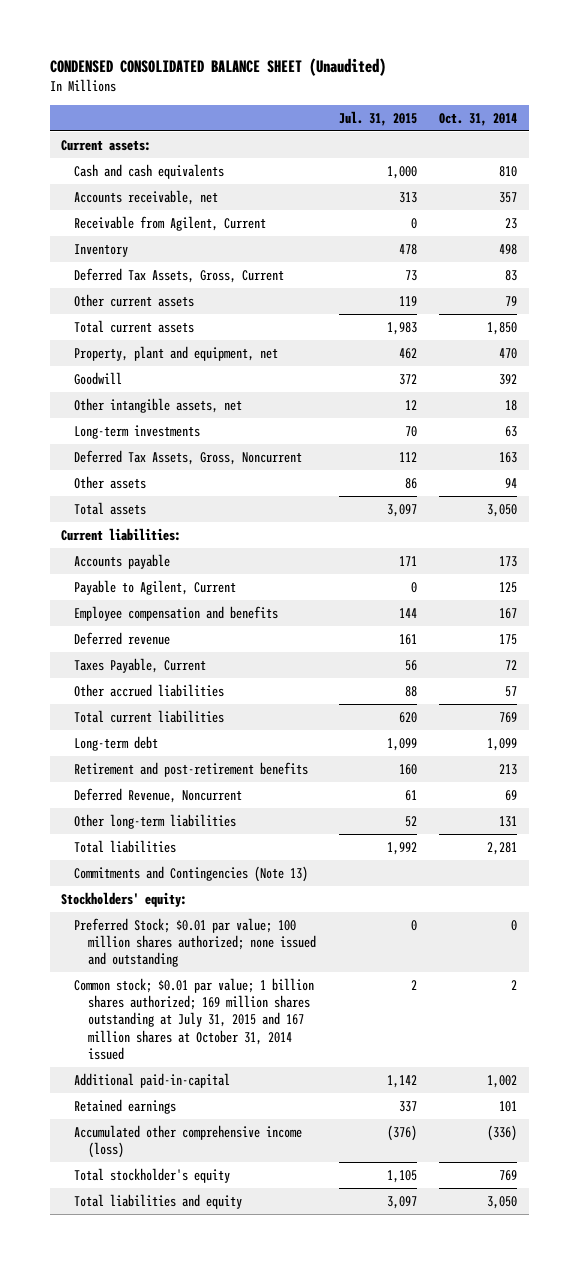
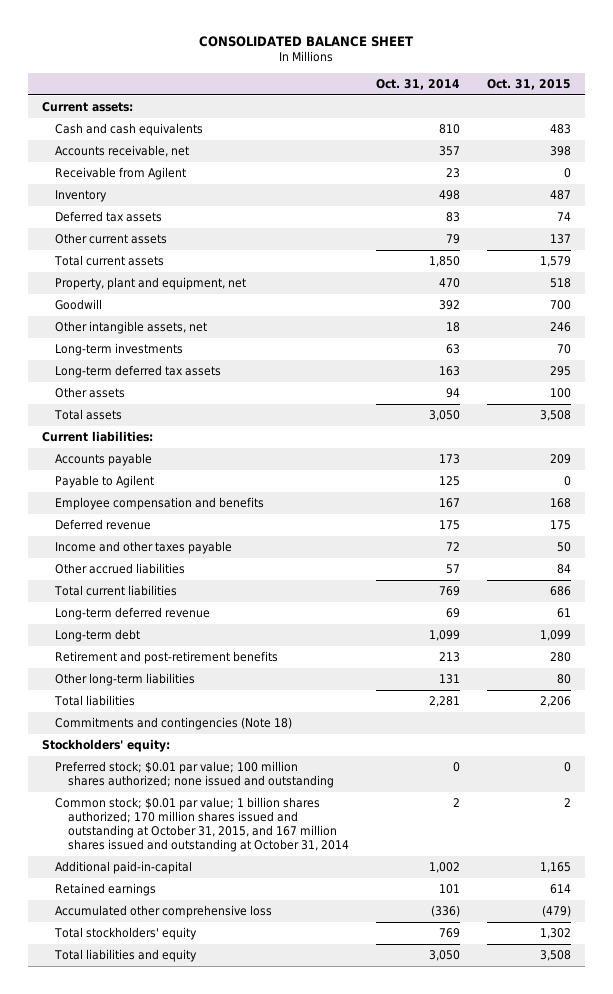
[49,57,386,76] CONDENSED CONSOLIDATED BALANCE SHEET (Unaudited) -> [199,35,414,47] CONSOLIDATED BALANCE SHEET
[338,110,417,126] Jul. 31, 2015 -> none
none -> [486,78,571,90] Oct. 31, 2015
[74,215,267,231] Receivable from Agilent, Current -> [54,167,186,181] Receivable from Agilent
[74,267,285,283] Deferred Tax Assets, Gross, Current -> [54,211,162,223] Deferred tax assets
[74,449,303,465] Deferred Tax Assets, Gross, Noncurrent -> [54,365,221,379] Long-term deferred tax assets
[74,579,237,595] Payable to Agilent, Current -> [54,475,154,489] Payable to Agilent
[74,657,207,673] Taxes Payable, Current -> [54,541,232,555] Income and other taxes payable
none -> [54,607,210,621] Long-term deferred revenue
[74,787,243,803] Deferred Revenue, Noncurrent -> none
[74,865,309,882] Commitments and Contingencies (Note 13) -> [54,717,292,731] Commitments and contingencies (Note 18)
[74,917,316,968] Preferred Stock; $0.01 par value; 100 million shares authorized; none issued and outstanding -> [54,761,334,789] Preferred stock; $0.01 par value; 100 million shares authorized; none issued and outstanding
[74,977,315,1061] Common stock; $0.01 par value; 1 billion shares authorized; 169 million shares outstanding at July 31, 2015 and 167 million shares at October 31, 2014 issued -> [54,797,349,852] Common stock; $0.01 par value; 1 billion shares authorized; 170 million shares issued and outstanding at October 31, 2015, and 167 million shares issued and outstanding at October 31, 2014
[74,1124,303,1159] Accumulated other comprehensive income (loss) -> [54,905,272,919] Accumulated other comprehensive loss
[74,1167,231,1183] Total stockholder's equity -> [53,927,197,941] Total stockholders' equity

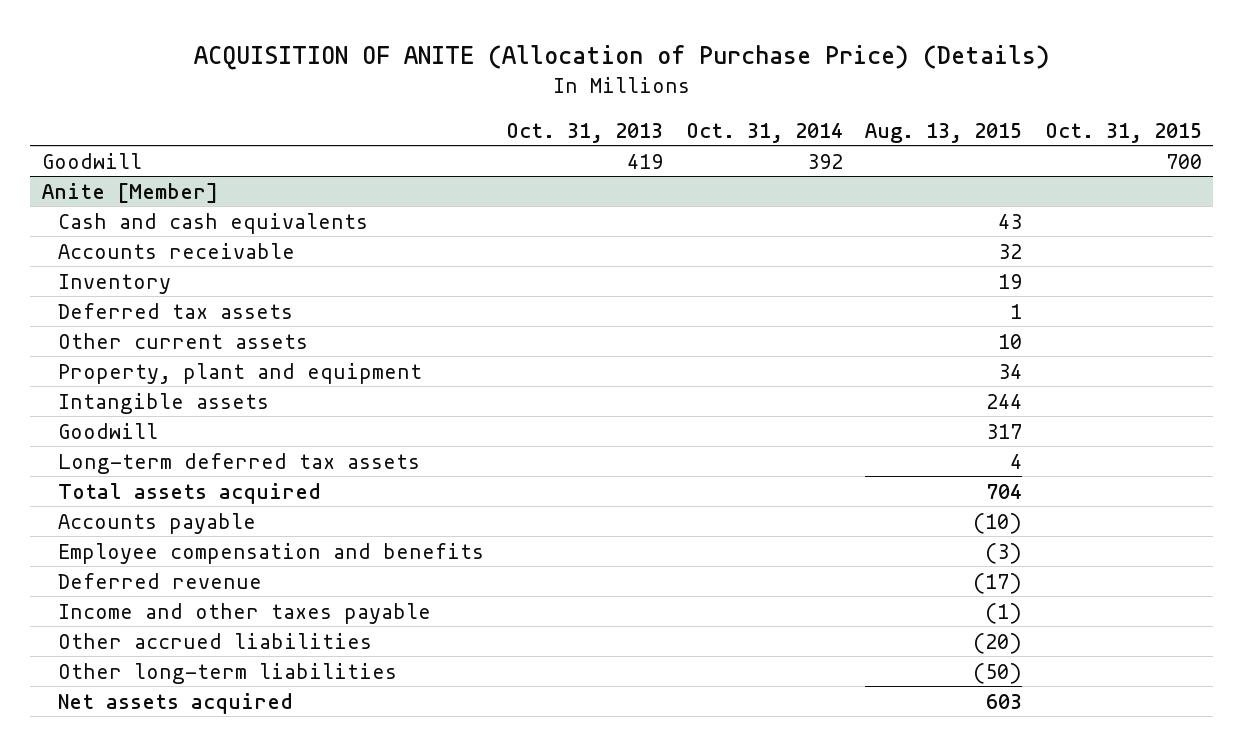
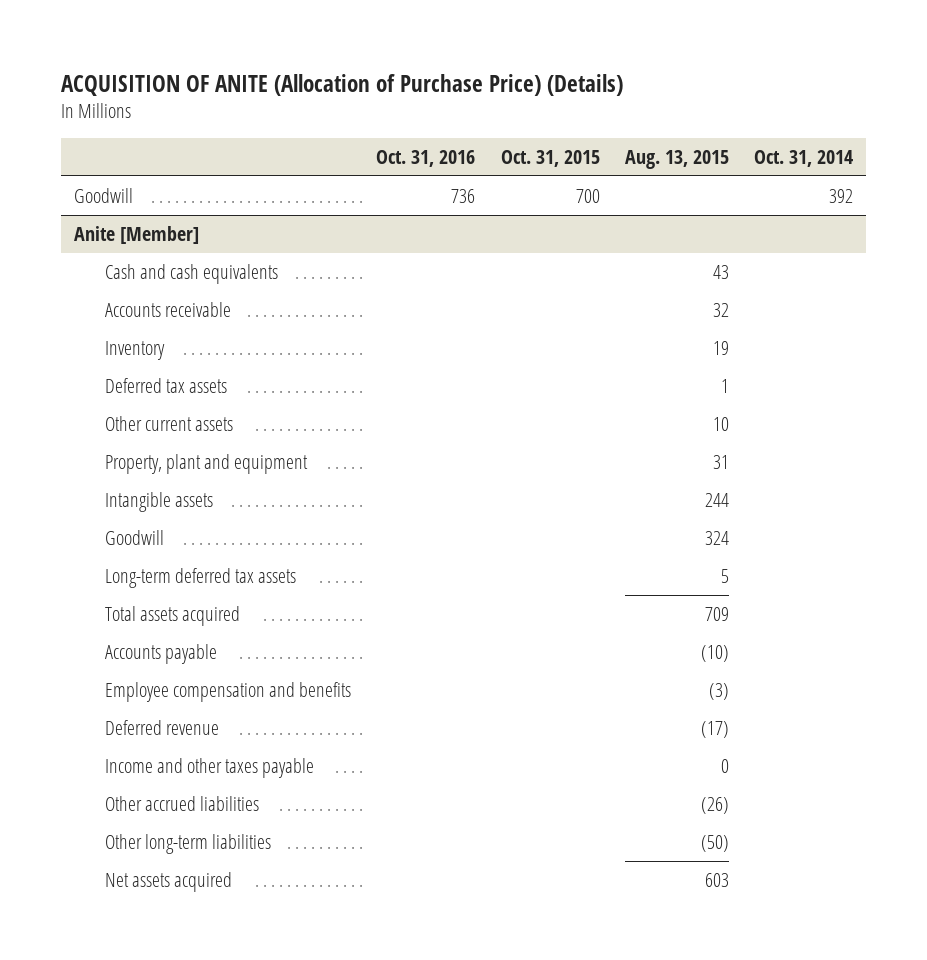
[506,122,664,143] Oct. 31, 2013 -> none
none -> [376,149,476,167] Oct. 31, 2016
[998,363,1023,379] 34 -> [712,454,729,469] 31
[986,423,1023,439] 317 -> [704,530,729,545] 324
[1010,453,1023,469] 4 -> [720,568,729,583] 5
[986,483,1023,499] 704 -> [704,606,729,621] 709
[985,602,1023,624] (1) -> [720,758,729,773] 0
[973,632,1023,654] (20) -> [700,796,729,814] (26)

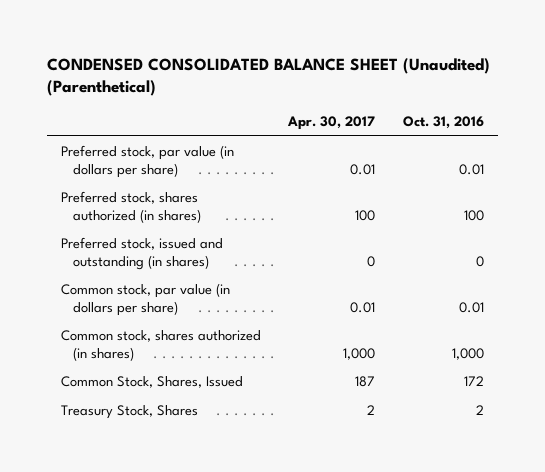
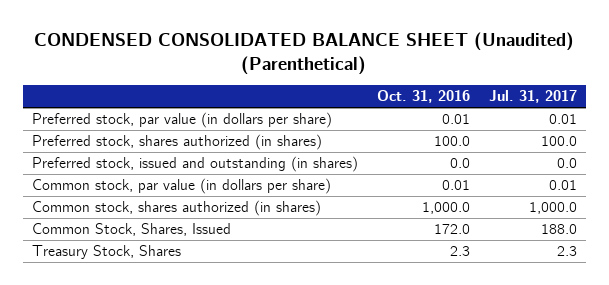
[287,116,376,131] Apr. 30, 2017 -> none
none -> [488,90,577,104] Jul. 31, 2017
[463,209,484,221] 100 -> [433,136,470,147] 100.0
[475,255,484,267] 0 -> [449,158,470,169] 0.0
[451,347,484,360] 1,000 -> [421,202,470,215] 1,000.0
[463,376,484,387] 172 -> [433,224,470,235] 172.0
[475,405,484,416] 2 -> [449,246,470,257] 2.3

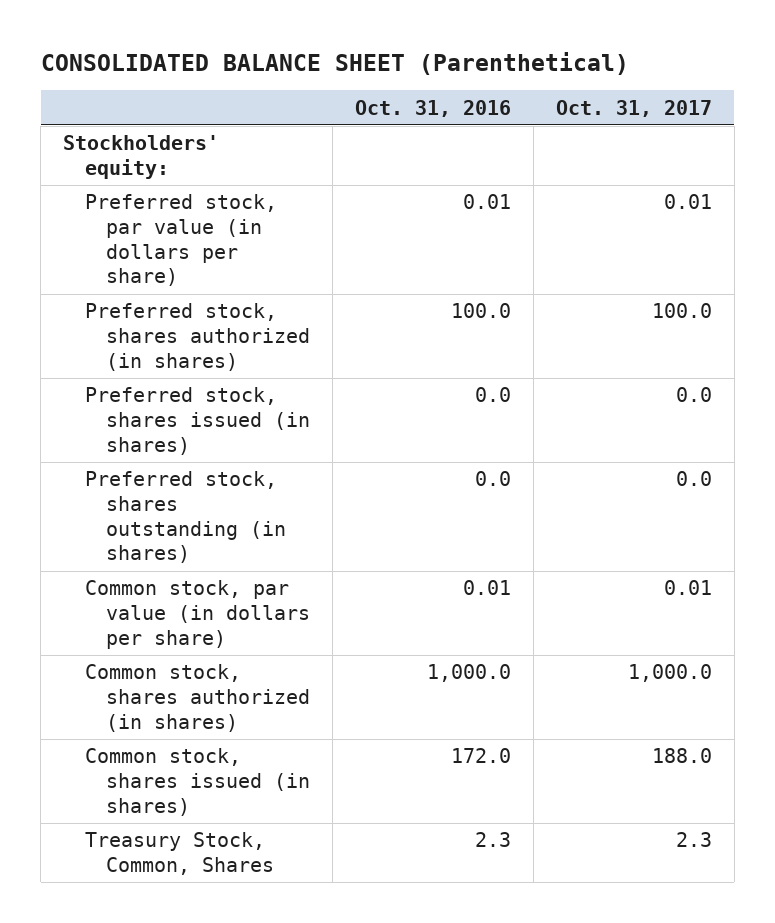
[34,32,575,75] CONDENSED CONSOLIDATED BALANCE SHEET (Unaudited) (Parenthetical) -> [40,51,629,75] CONSOLIDATED BALANCE SHEET (Parenthetical)
[488,90,577,104] Jul. 31, 2017 -> none
none -> [555,99,712,117] Oct. 31, 2017
none -> [63,135,220,180] Stockholders' equity:
none -> [84,387,310,455] Preferred stock, shares issued (in shares)
[32,156,359,173] Preferred stock, issued and outstanding (in shares) -> [84,471,286,564] Preferred stock, shares outstanding (in shares)
[32,223,232,237] Common Stock, Shares, Issued -> [84,748,310,816] Common stock, shares issued (in shares)
[32,245,182,260] Treasury Stock, Shares -> [84,832,274,876] Treasury Stock, Common, Shares

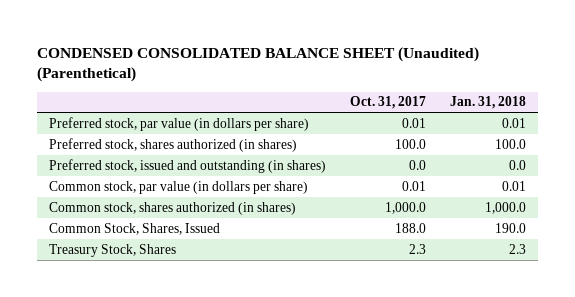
[40,51,629,75] CONSOLIDATED BALANCE SHEET (Parenthetical) -> [36,46,479,83] CONDENSED CONSOLIDATED BALANCE SHEET (Unaudited) (Parenthetical)
[354,99,511,117] Oct. 31, 2016 -> none
none -> [450,96,527,110] Jan. 31, 2018
[63,135,220,180] Stockholders' equity: -> none
[84,387,310,455] Preferred stock, shares issued (in shares) -> none
[84,471,286,564] Preferred stock, shares outstanding (in shares) -> [48,158,326,173] Preferred stock, issued and outstanding (in shares)
[84,748,310,816] Common stock, shares issued (in shares) -> [48,222,220,235] Common Stock, Shares, Issued
[84,832,274,876] Treasury Stock, Common, Shares -> [48,243,176,257] Treasury Stock, Shares

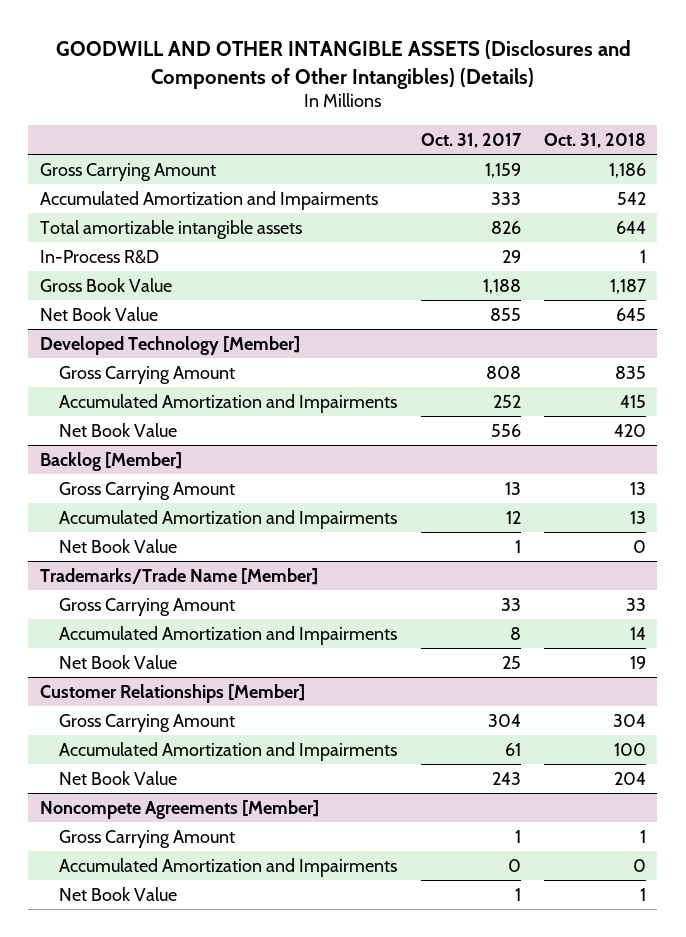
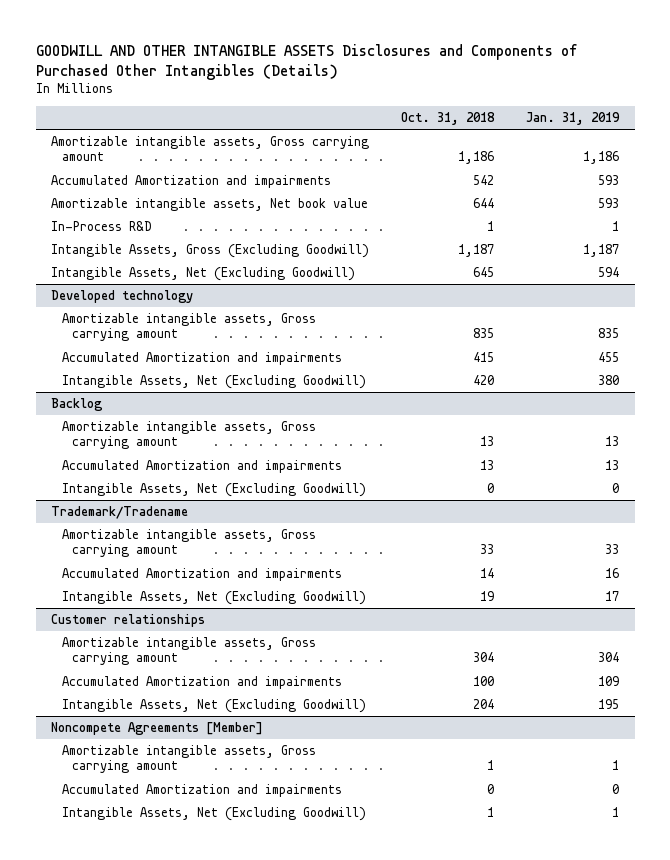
[55,39,631,89] GOODWILL AND OTHER INTANGIBLE ASSETS (Disclosures and Components of Other Intangibles) (Details) -> [35,43,577,80] GOODWILL AND OTHER INTANGIBLE ASSETS Disclosures and Components of Purchased Other Intangibles (Details)
[420,133,522,149] Oct. 31, 2017 -> none
none -> [525,111,620,125] Jan. 31, 2019
[39,162,216,181] Gross Carrying Amount -> [51,136,370,162] Amortizable intangible assets, Gross carrying amount
[39,190,378,210] Accumulated Amortization and Impairments -> [51,175,332,189] Accumulated Amortization and impairments
[39,219,302,239] Total amortizable intangible assets -> [51,198,369,212] Amortizable intangible assets, Net book value
[39,277,172,292] Gross Book Value -> [51,244,370,259] Intangible Assets, Gross (Excluding Goodwill)
[39,306,158,321] Net Book Value -> [51,267,356,282] Intangible Assets, Net (Excluding Goodwill)
[39,335,300,355] Developed Technology [Member] -> [51,290,194,304] Developed technology
[59,365,236,384] Gross Carrying Amount -> [61,313,316,342] Amortizable intangible assets, Gross carrying amount
[59,393,398,413] Accumulated Amortization and Impairments -> [61,352,342,366] Accumulated Amortization and impairments
[59,422,178,437] Net Book Value -> [61,375,366,390] Intangible Assets, Net (Excluding Goodwill)
[39,451,182,471] Backlog [Member] -> [51,398,104,412] Backlog
[59,481,236,500] Gross Carrying Amount -> [61,421,316,450] Amortizable intangible assets, Gross carrying amount
[59,509,398,529] Accumulated Amortization and Impairments -> [61,460,342,474] Accumulated Amortization and impairments
[59,538,178,553] Net Book Value -> [61,483,366,498] Intangible Assets, Net (Excluding Goodwill)
[39,567,318,585] Trademarks/Trade Name [Member] -> [51,506,189,520] Trademark/Tradename
[59,597,236,616] Gross Carrying Amount -> [61,529,316,558] Amortizable intangible assets, Gross carrying amount
[59,625,398,645] Accumulated Amortization and Impairments -> [61,568,342,582] Accumulated Amortization and impairments
[59,654,178,669] Net Book Value -> [61,591,366,606] Intangible Assets, Net (Excluding Goodwill)
[39,683,305,703] Customer Relationships [Member] -> [51,614,206,628] Customer relationships
[59,713,236,732] Gross Carrying Amount -> [61,637,316,666] Amortizable intangible assets, Gross carrying amount
[59,741,398,761] Accumulated Amortization and Impairments -> [61,676,342,690] Accumulated Amortization and impairments
[59,770,178,785] Net Book Value -> [61,699,366,714] Intangible Assets, Net (Excluding Goodwill)
[59,829,236,848] Gross Carrying Amount -> [61,745,316,774] Amortizable intangible assets, Gross carrying amount
[59,857,398,877] Accumulated Amortization and Impairments -> [61,784,342,798] Accumulated Amortization and impairments
[59,886,178,901] Net Book Value -> [61,807,366,822] Intangible Assets, Net (Excluding Goodwill)

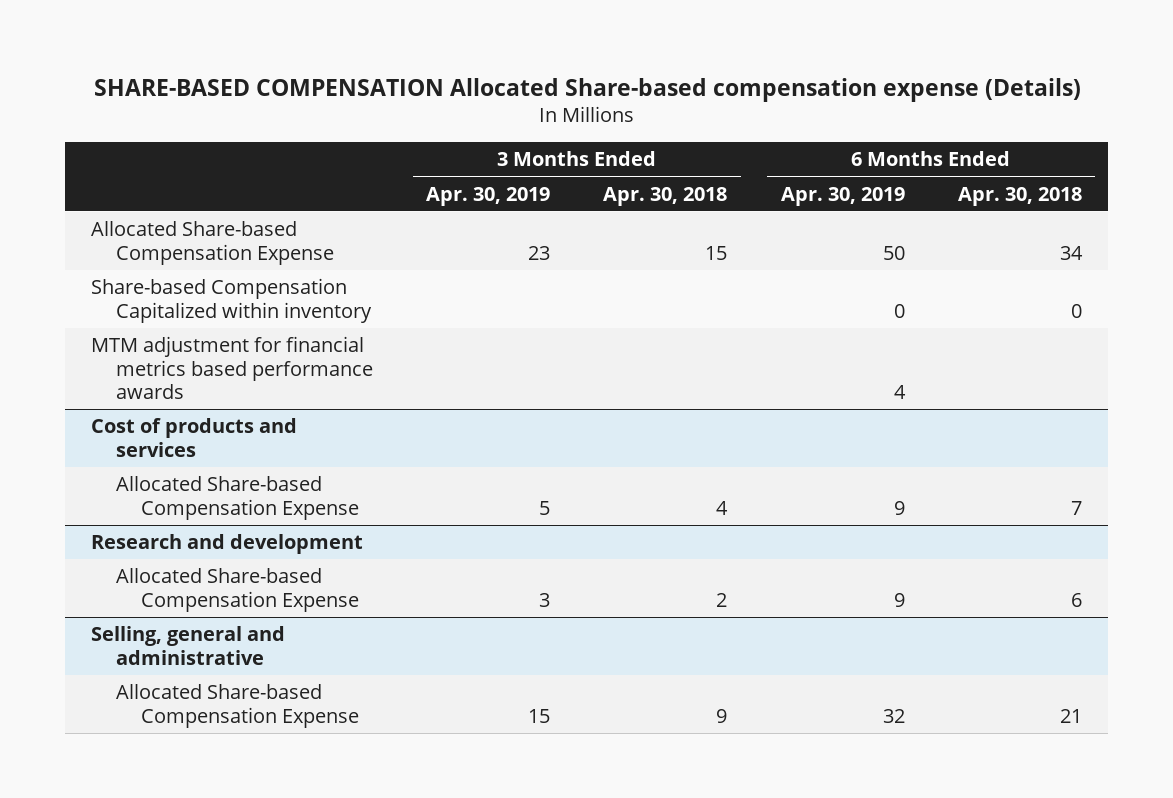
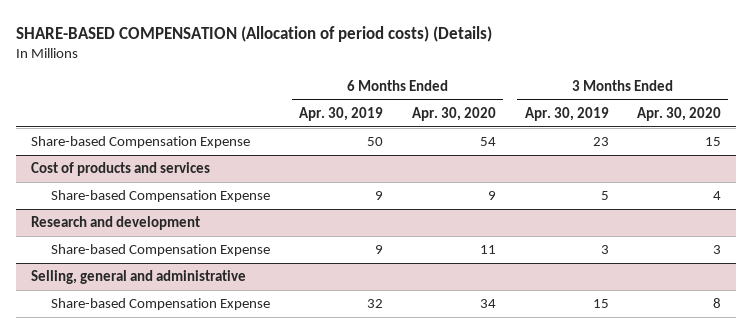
[93,77,1081,102] SHARE-BASED COMPENSATION Allocated Share-based compensation expense (Details) -> [16,25,493,42] SHARE-BASED COMPENSATION (Allocation of period costs) (Details)
[603,186,728,206] Apr. 30, 2018 -> none
[957,186,1082,206] Apr. 30, 2018 -> none
none -> [411,106,496,121] Apr. 30, 2020
none -> [637,106,722,121] Apr. 30, 2020
[91,278,373,323] Share-based Compensation Capitalized within inventory -> none
[91,336,374,399] MTM adjustment for financial metrics based performance awards -> none
[91,221,335,265] Allocated Share-based Compensation Expense -> [30,136,250,149] Share-based Compensation Expense
[116,476,359,520] Allocated Share-based Compensation Expense -> [51,190,271,203] Share-based Compensation Expense
[116,568,359,612] Allocated Share-based Compensation Expense -> [51,244,271,257] Share-based Compensation Expense
[116,684,359,728] Allocated Share-based Compensation Expense -> [51,298,271,311] Share-based Compensation Expense

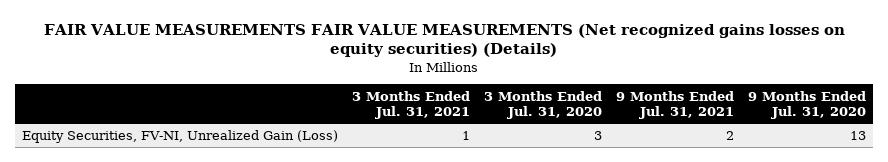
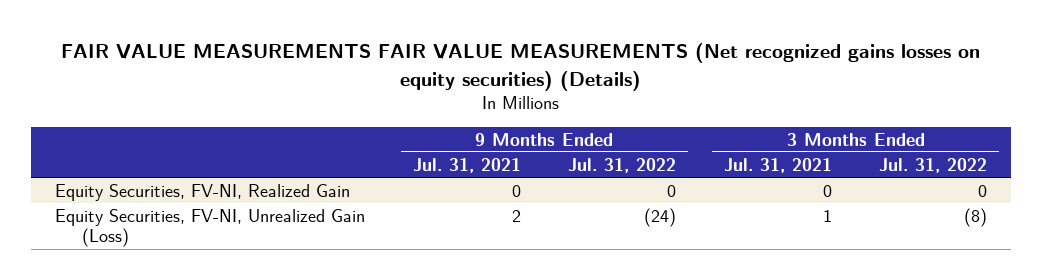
[483,90,602,120] 3 Months Ended Jul. 31, 2020 -> none
[747,90,866,120] 9 Months Ended Jul. 31, 2020 -> none
none -> [568,157,677,173] Jul. 31, 2022
none -> [879,157,988,173] Jul. 31, 2022
none -> [54,183,350,201] Equity Securities, FV-NI, Realized Gain

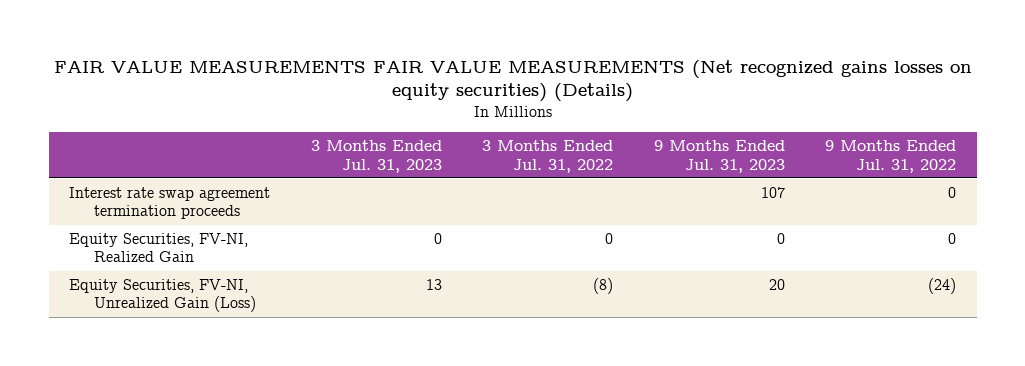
[412,157,521,173] Jul. 31, 2021 -> none
[723,157,832,173] Jul. 31, 2021 -> none
none -> [310,140,442,173] 3 Months Ended Jul. 31, 2023
none -> [653,140,785,173] 9 Months Ended Jul. 31, 2023
none -> [69,186,271,220] Interest rate swap agreement termination proceeds

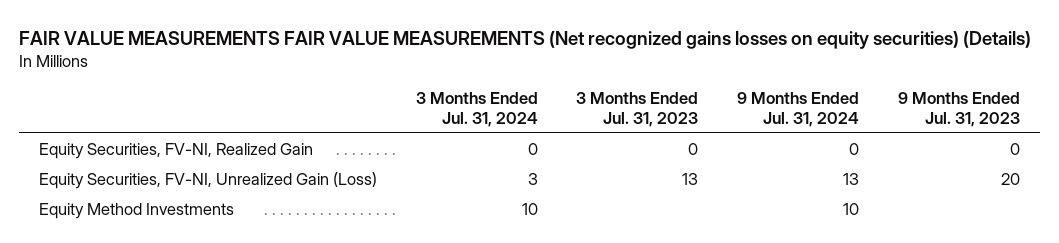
[482,140,614,173] 3 Months Ended Jul. 31, 2022 -> none
[825,140,957,173] 9 Months Ended Jul. 31, 2022 -> none
none -> [415,91,538,127] 3 Months Ended Jul. 31, 2024
none -> [737,91,860,127] 9 Months Ended Jul. 31, 2024
[69,186,271,220] Interest rate swap agreement termination proceeds -> none
none -> [38,202,234,219] Equity Method Investments

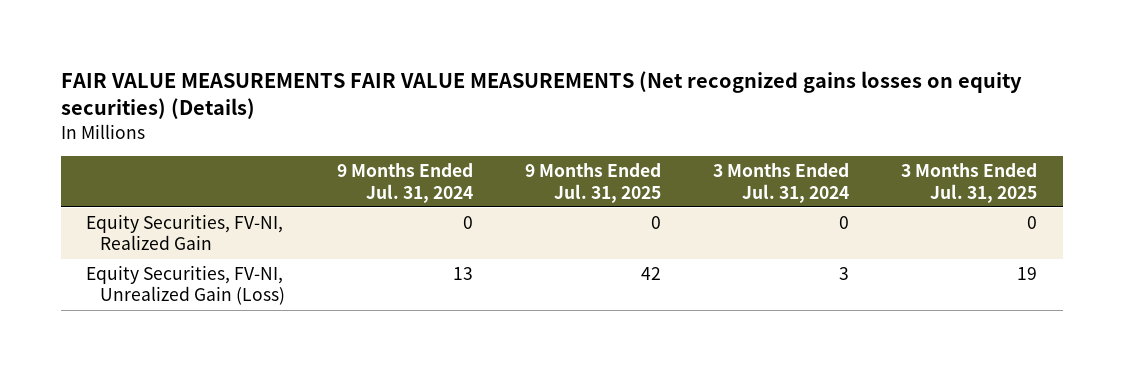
[576,91,699,127] 3 Months Ended Jul. 31, 2023 -> none
[898,91,1021,127] 9 Months Ended Jul. 31, 2023 -> none
none -> [525,163,662,203] 9 Months Ended Jul. 31, 2025
none -> [900,163,1037,203] 3 Months Ended Jul. 31, 2025
[38,202,234,219] Equity Method Investments -> none

